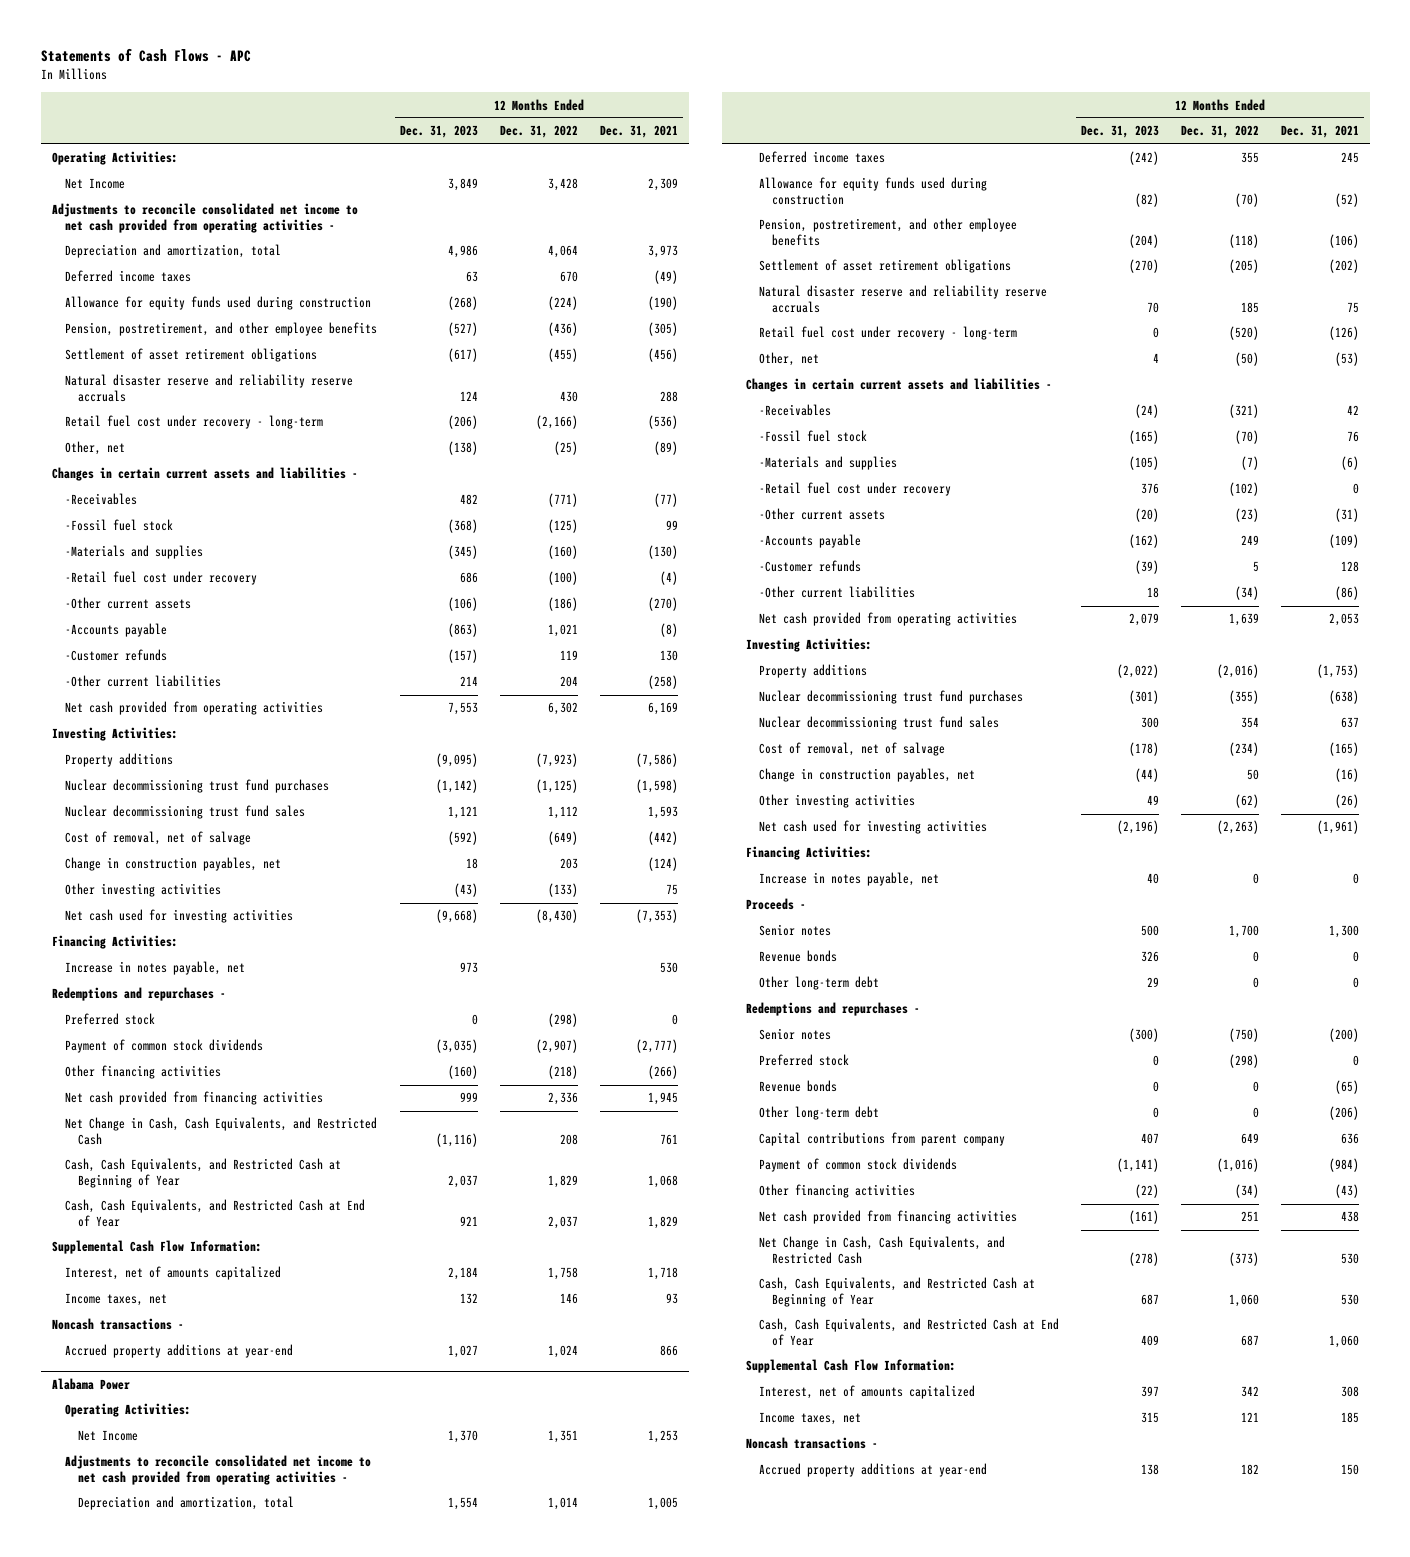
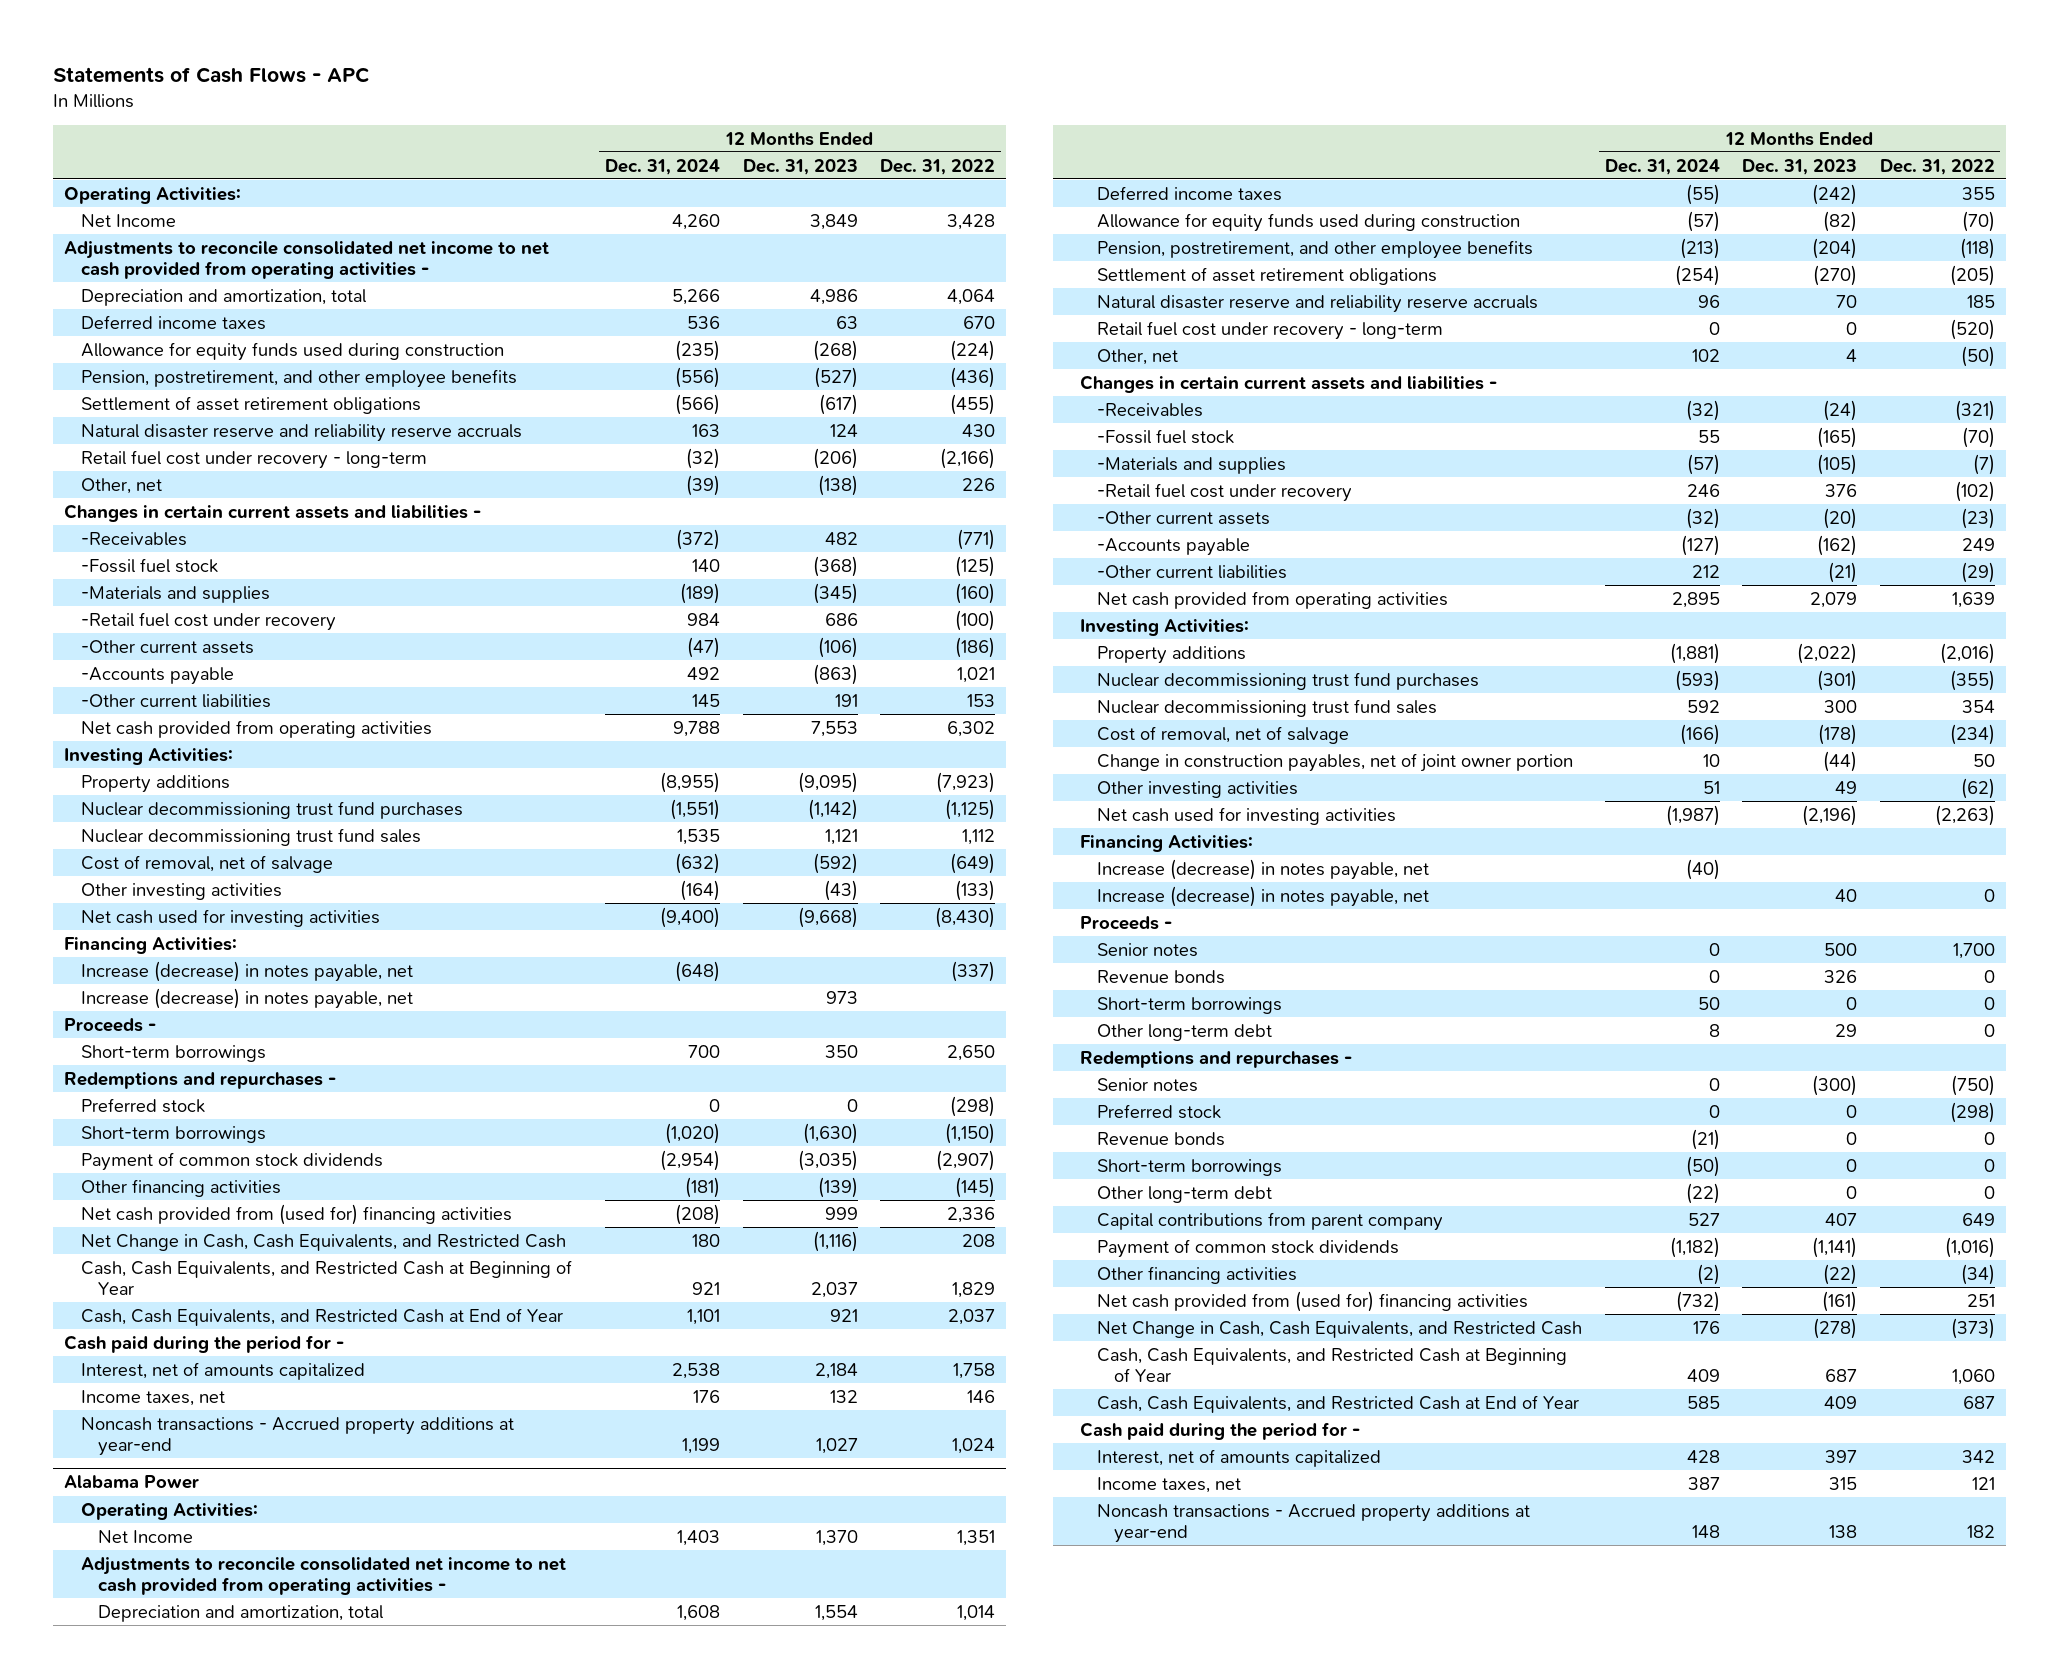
[599,125,678,139] Dec. 31, 2021 -> none
none -> [605,158,721,175] Dec. 31, 2024
[553,441,578,456] (25) -> [962,477,996,491] 226
[65,649,168,662] -Customer refunds -> none
[460,676,479,687] 214 -> [834,693,858,707] 191
[559,676,578,688] 204 -> [967,693,996,707] 153
[65,857,282,872] Change in construction payables, net -> none
none -> [80,960,413,982] Increase (decrease) in notes payable, net
[65,961,246,976] Increase in notes payable, net -> [80,987,413,1009] Increase (decrease) in notes payable, net
none -> [64,1017,157,1032] Proceeds -
none -> [80,1044,266,1062] Short-term borrowings
none -> [80,1125,266,1143] Short-term borrowings
[448,1065,479,1080] (160) -> [817,1176,858,1198] (139)
[547,1065,578,1080] (218) -> [955,1176,996,1198] (145)
[65,1091,324,1106] Net cash provided from financing activities -> [80,1203,512,1225] Net cash provided from (used for) financing activities
[51,1240,262,1255] Supplemental Cash Flow Information: -> none
none -> [64,1334,345,1353] Cash paid during the period for -
[51,1318,184,1331] Noncash transactions - -> none
[65,1344,294,1359] Accrued property additions at year-end -> [80,1416,514,1457] Noncash transactions - Accrued property additions at year-end
[759,560,862,573] -Customer refunds -> none
[1147,587,1160,599] 18 -> [1828,561,1858,583] (21)
[1234,586,1259,601] (34) -> [1960,561,1995,583] (29)
[759,768,976,783] Change in construction payables, net -> [1097,752,1574,772] Change in construction payables, net of joint owner portion
none -> [1097,858,1430,880] Increase (decrease) in notes payable, net
[759,872,940,887] Increase in notes payable, net -> [1097,885,1430,907] Increase (decrease) in notes payable, net
none -> [1097,996,1283,1014] Short-term borrowings
none -> [1097,1158,1283,1176] Short-term borrowings
[759,1210,1018,1225] Net cash provided from financing activities -> [1097,1290,1529,1312] Net cash provided from (used for) financing activities
[745,1359,956,1374] Supplemental Cash Flow Information: -> none
none -> [1080,1421,1361,1440] Cash paid during the period for -
[745,1437,878,1450] Noncash transactions - -> none
[759,1463,988,1478] Accrued property additions at year-end -> [1097,1503,1531,1544] Noncash transactions - Accrued property additions at year-end

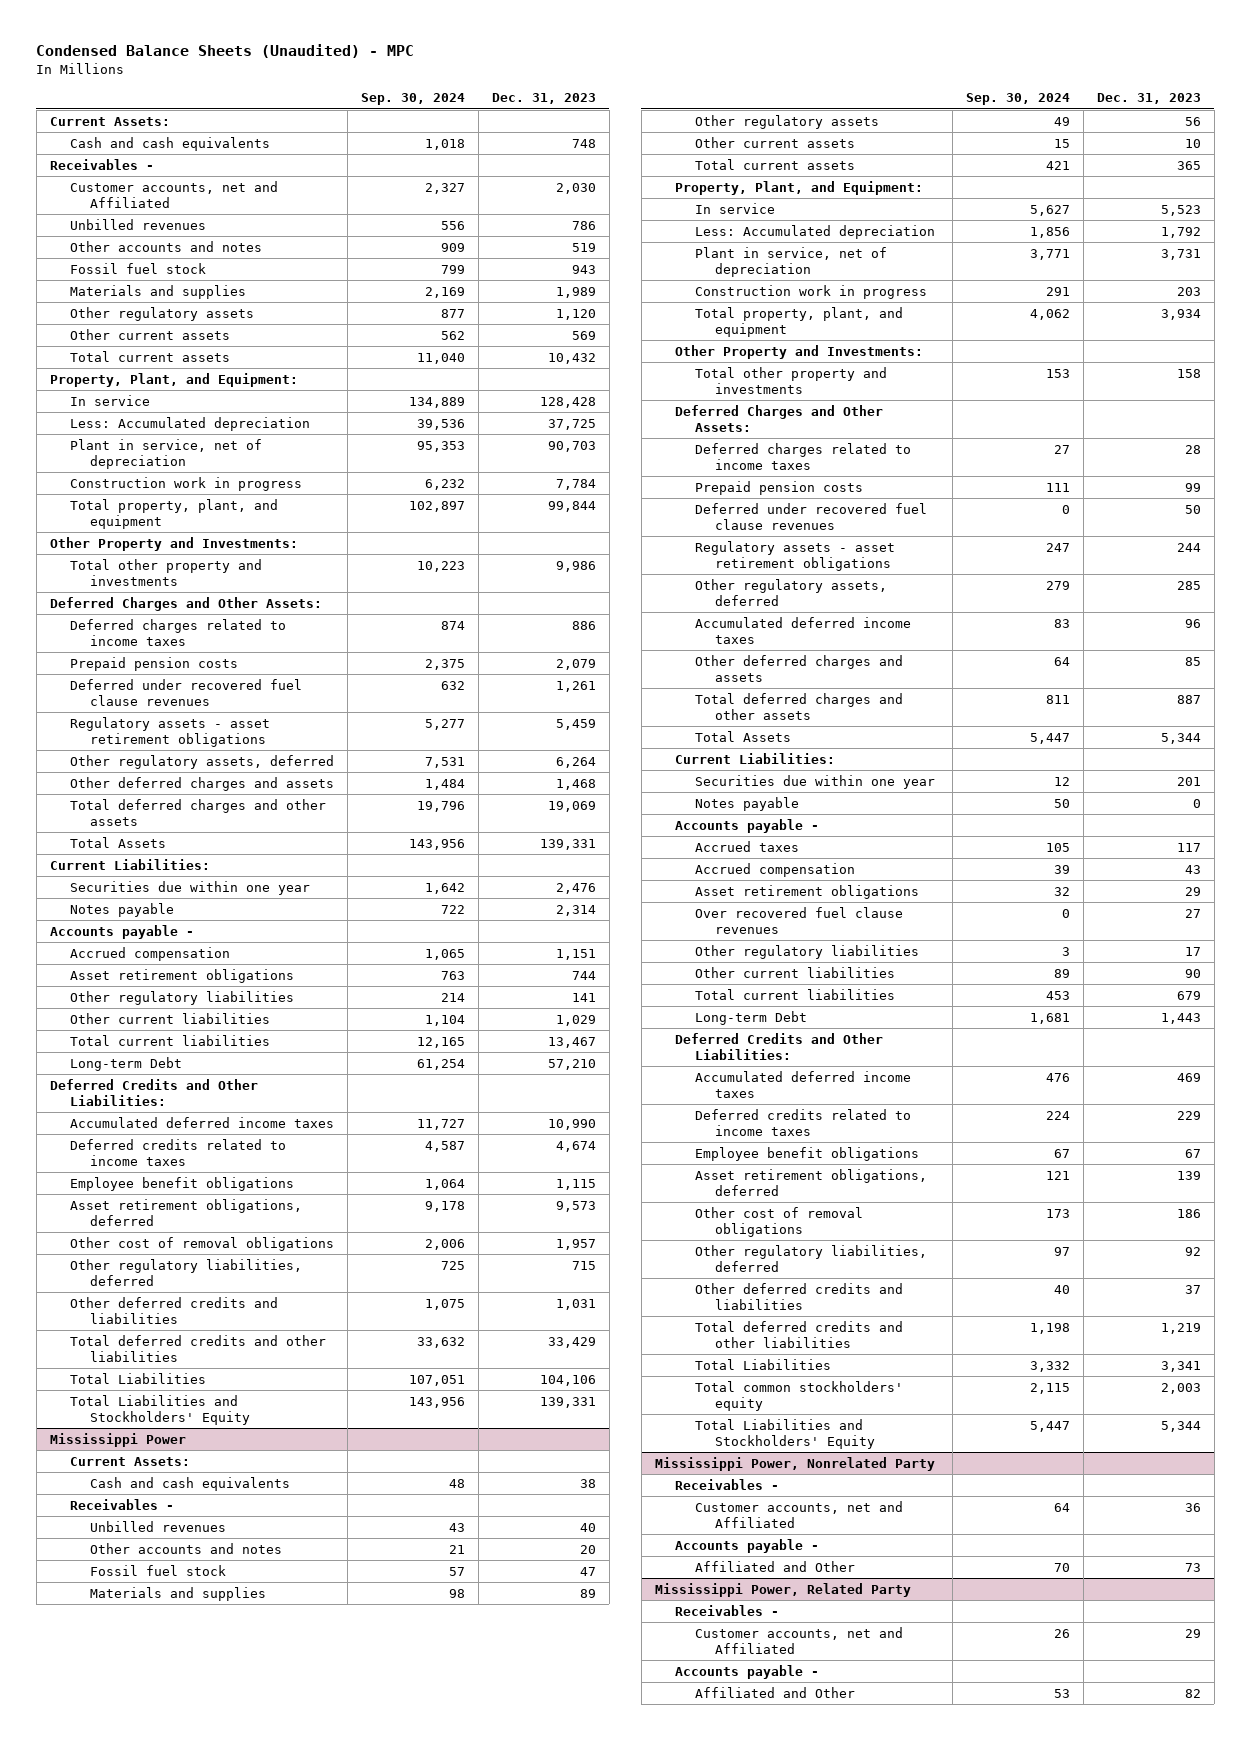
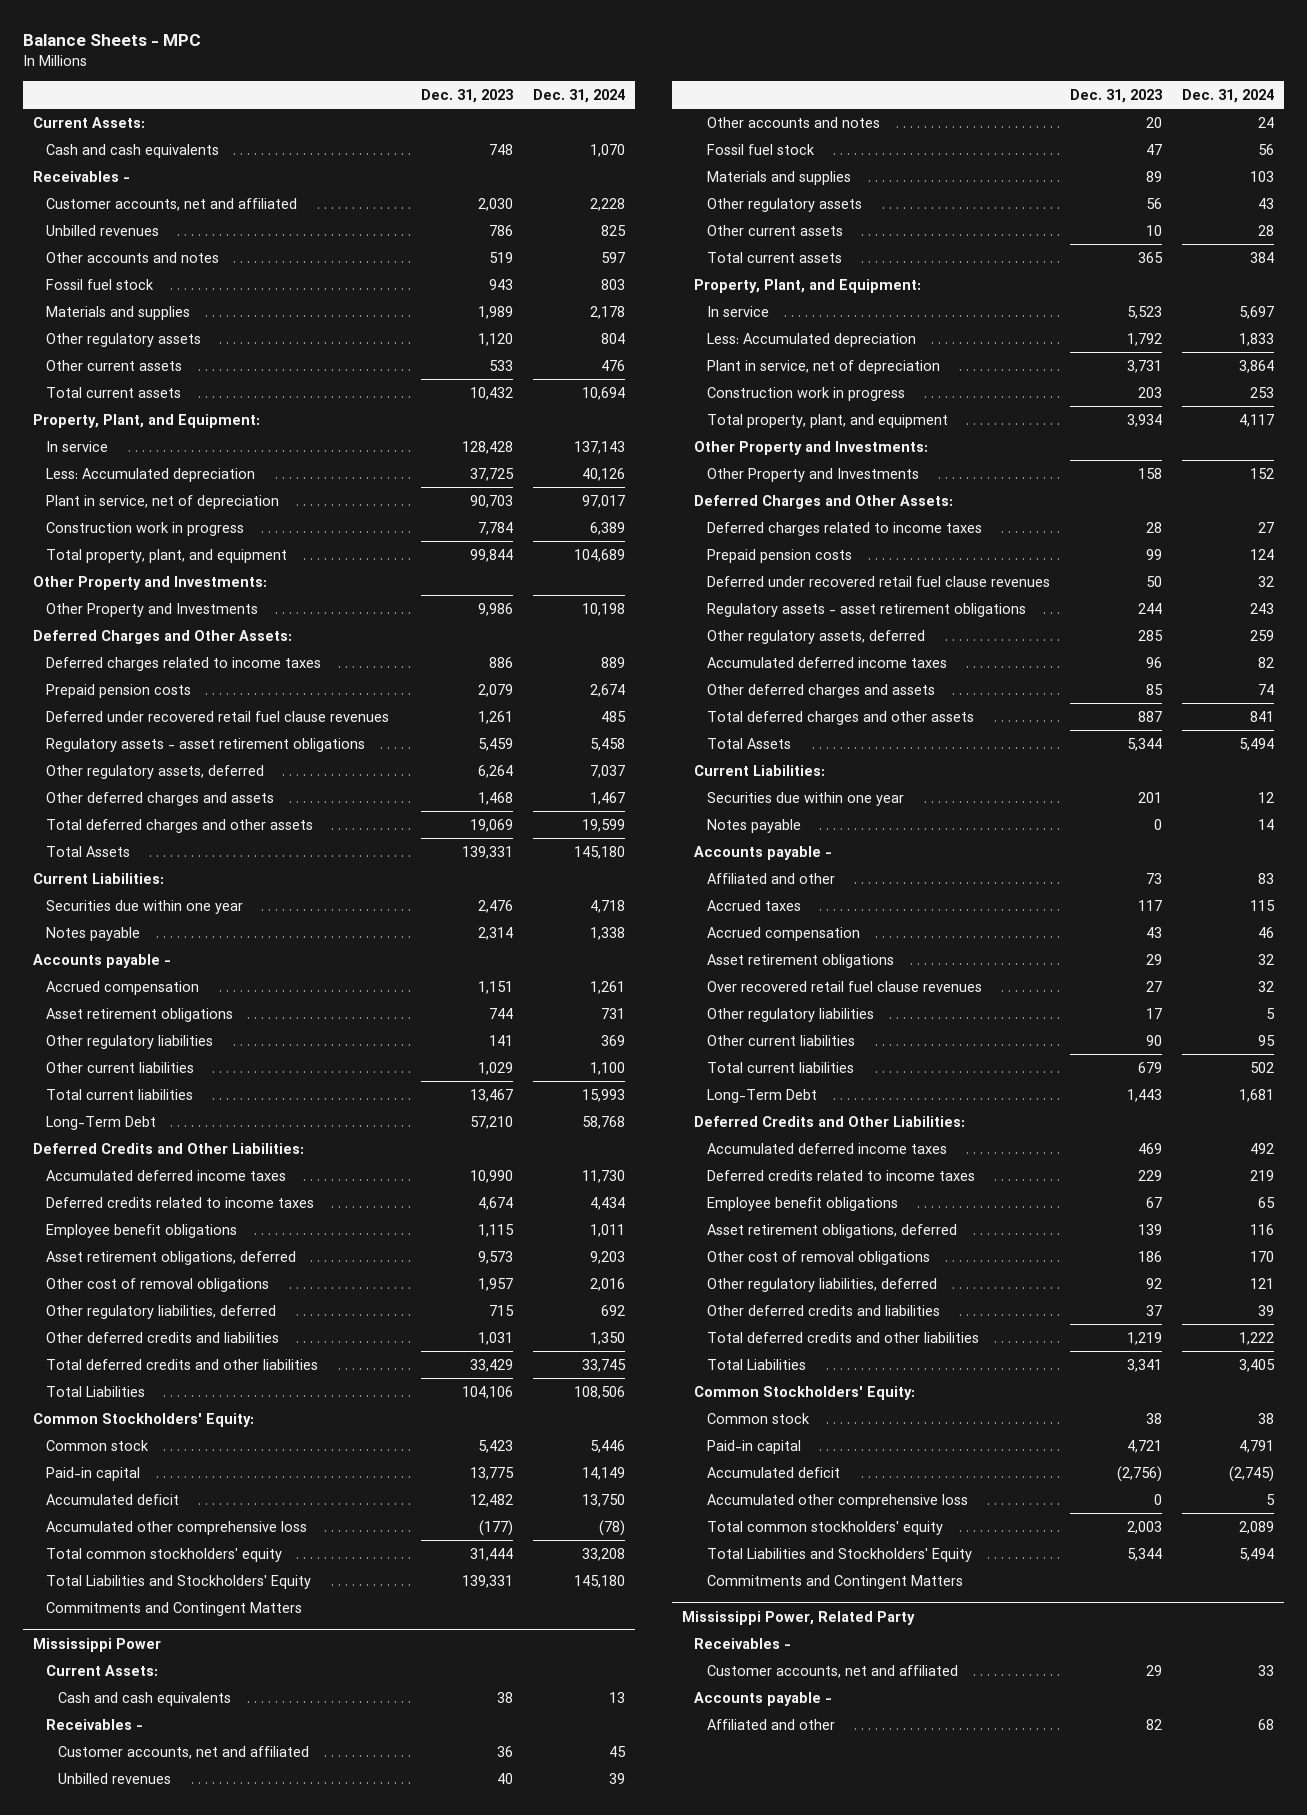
[36,44,415,59] Condensed Balance Sheets (Unaudited) - MPC -> [23,34,202,47] Balance Sheets - MPC
[360,93,465,106] Sep. 30, 2024 -> none
none -> [532,88,625,103] Dec. 31, 2024
[69,180,278,208] Customer accounts, net and Affiliated -> [45,197,297,211] Customer accounts, net and affiliated
[571,330,596,340] 569 -> [488,359,513,371] 533
[69,558,262,586] Total other property and investments -> [45,602,258,617] Other Property and Investments
[69,678,302,706] Deferred under recovered fuel clause revenues -> [45,710,389,722] Deferred under recovered retail fuel clause revenues
[69,1056,182,1071] Long-term Debt -> [45,1115,156,1130] Long-Term Debt
none -> [33,1412,255,1427] Common Stockholders' Equity:
none -> [45,1439,149,1451] Common stock
none -> [45,1466,140,1481] Paid-in capital
none -> [45,1493,179,1505] Accumulated deficit
none -> [45,1520,307,1535] Accumulated other comprehensive loss
none -> [45,1547,282,1562] Total common stockholders' equity
none -> [45,1601,302,1616] Commitments and Contingent Matters
none -> [57,1745,309,1759] Customer accounts, net and affiliated
[694,366,887,394] Total other property and investments -> [706,467,919,482] Other Property and Investments
[694,502,927,530] Deferred under recovered fuel clause revenues -> [706,575,1050,587] Deferred under recovered retail fuel clause revenues
none -> [706,872,835,884] Affiliated and other
[694,906,903,934] Over recovered fuel clause revenues -> [706,980,982,992] Over recovered retail fuel clause revenues
[694,1010,807,1025] Long-term Debt -> [706,1088,817,1103] Long-Term Debt
none -> [694,1385,916,1400] Common Stockholders' Equity:
none -> [706,1412,810,1424] Common stock
none -> [706,1439,801,1454] Paid-in capital
none -> [706,1466,840,1478] Accumulated deficit
none -> [706,1493,968,1508] Accumulated other comprehensive loss
[654,1456,935,1471] Mississippi Power, Nonrelated Party -> none
[674,1478,779,1490] Receivables - -> none
[694,1500,903,1528] Customer accounts, net and Affiliated -> none
[674,1538,819,1553] Accounts payable - -> none
[694,1560,855,1572] Affiliated and Other -> none
none -> [706,1574,963,1589] Commitments and Contingent Matters
[694,1626,903,1654] Customer accounts, net and Affiliated -> [706,1664,958,1678] Customer accounts, net and affiliated
[694,1686,855,1698] Affiliated and Other -> [706,1718,835,1730] Affiliated and other

